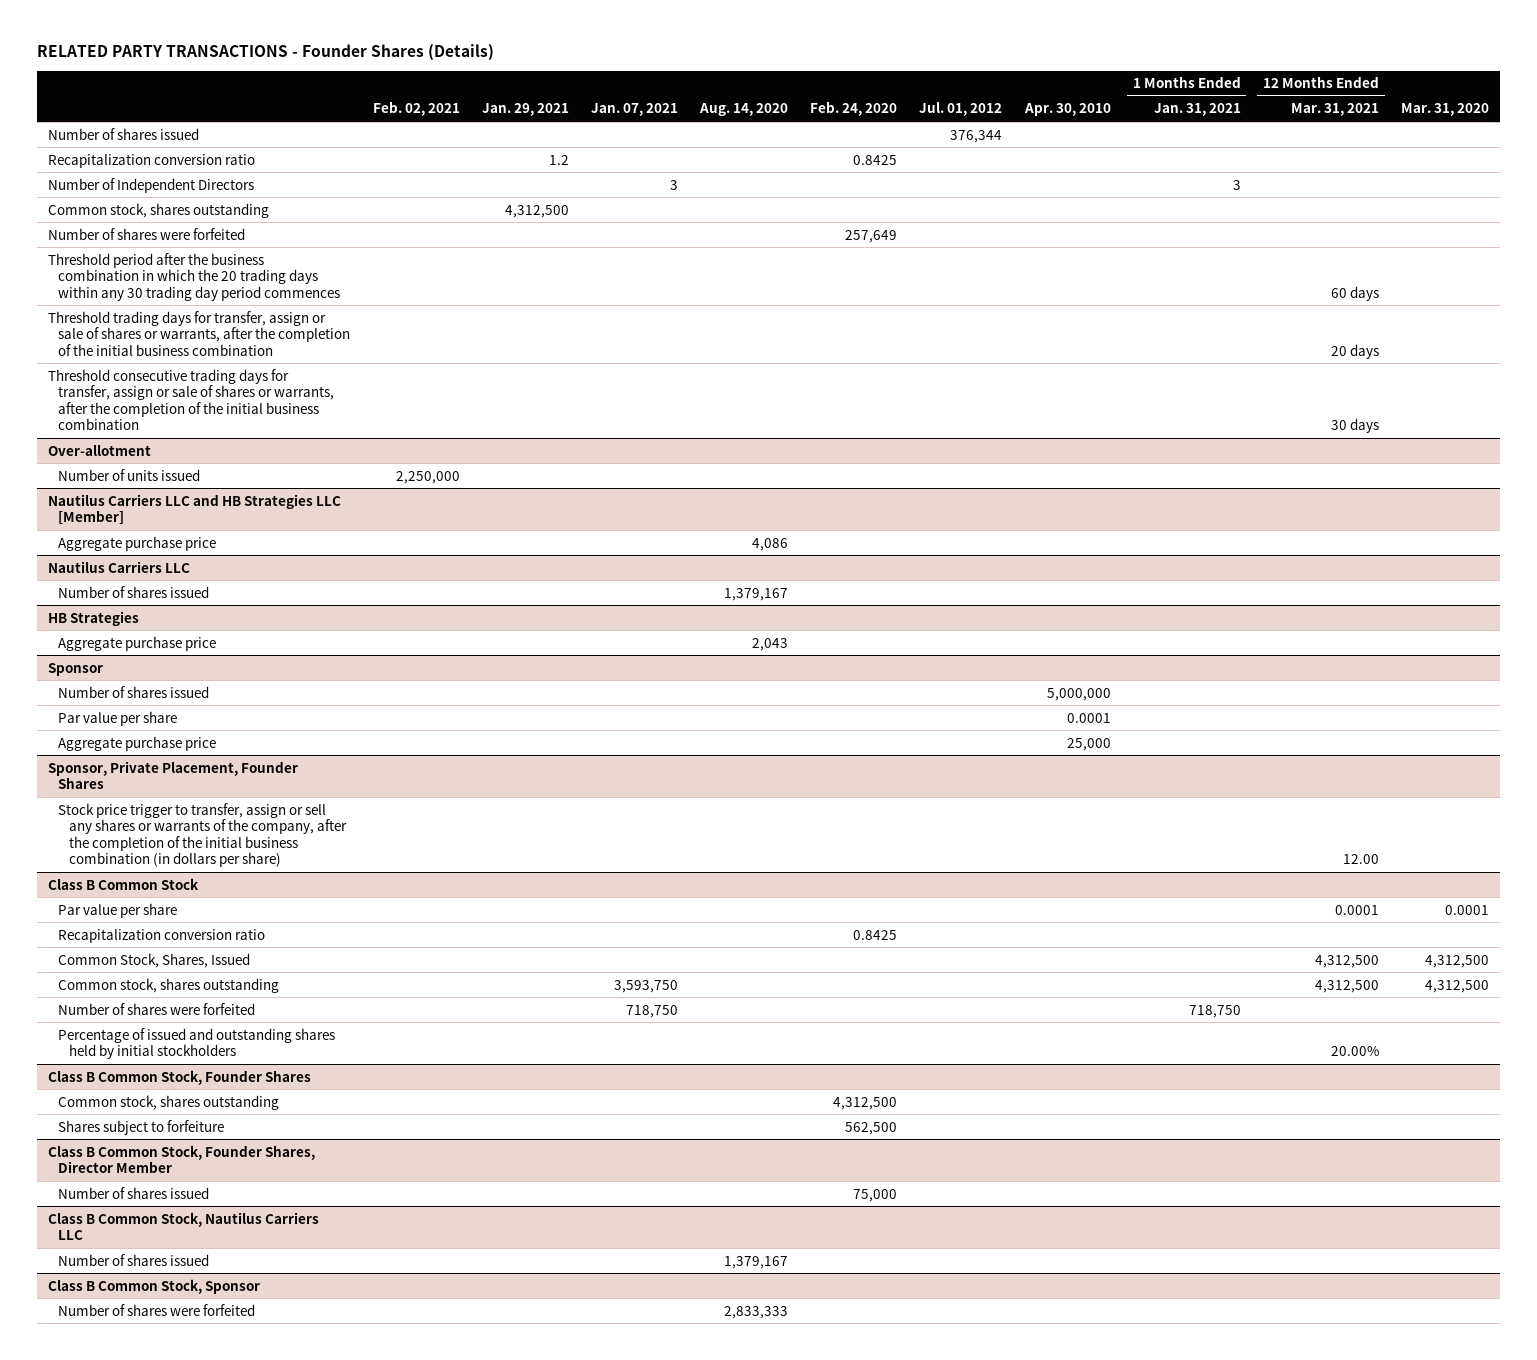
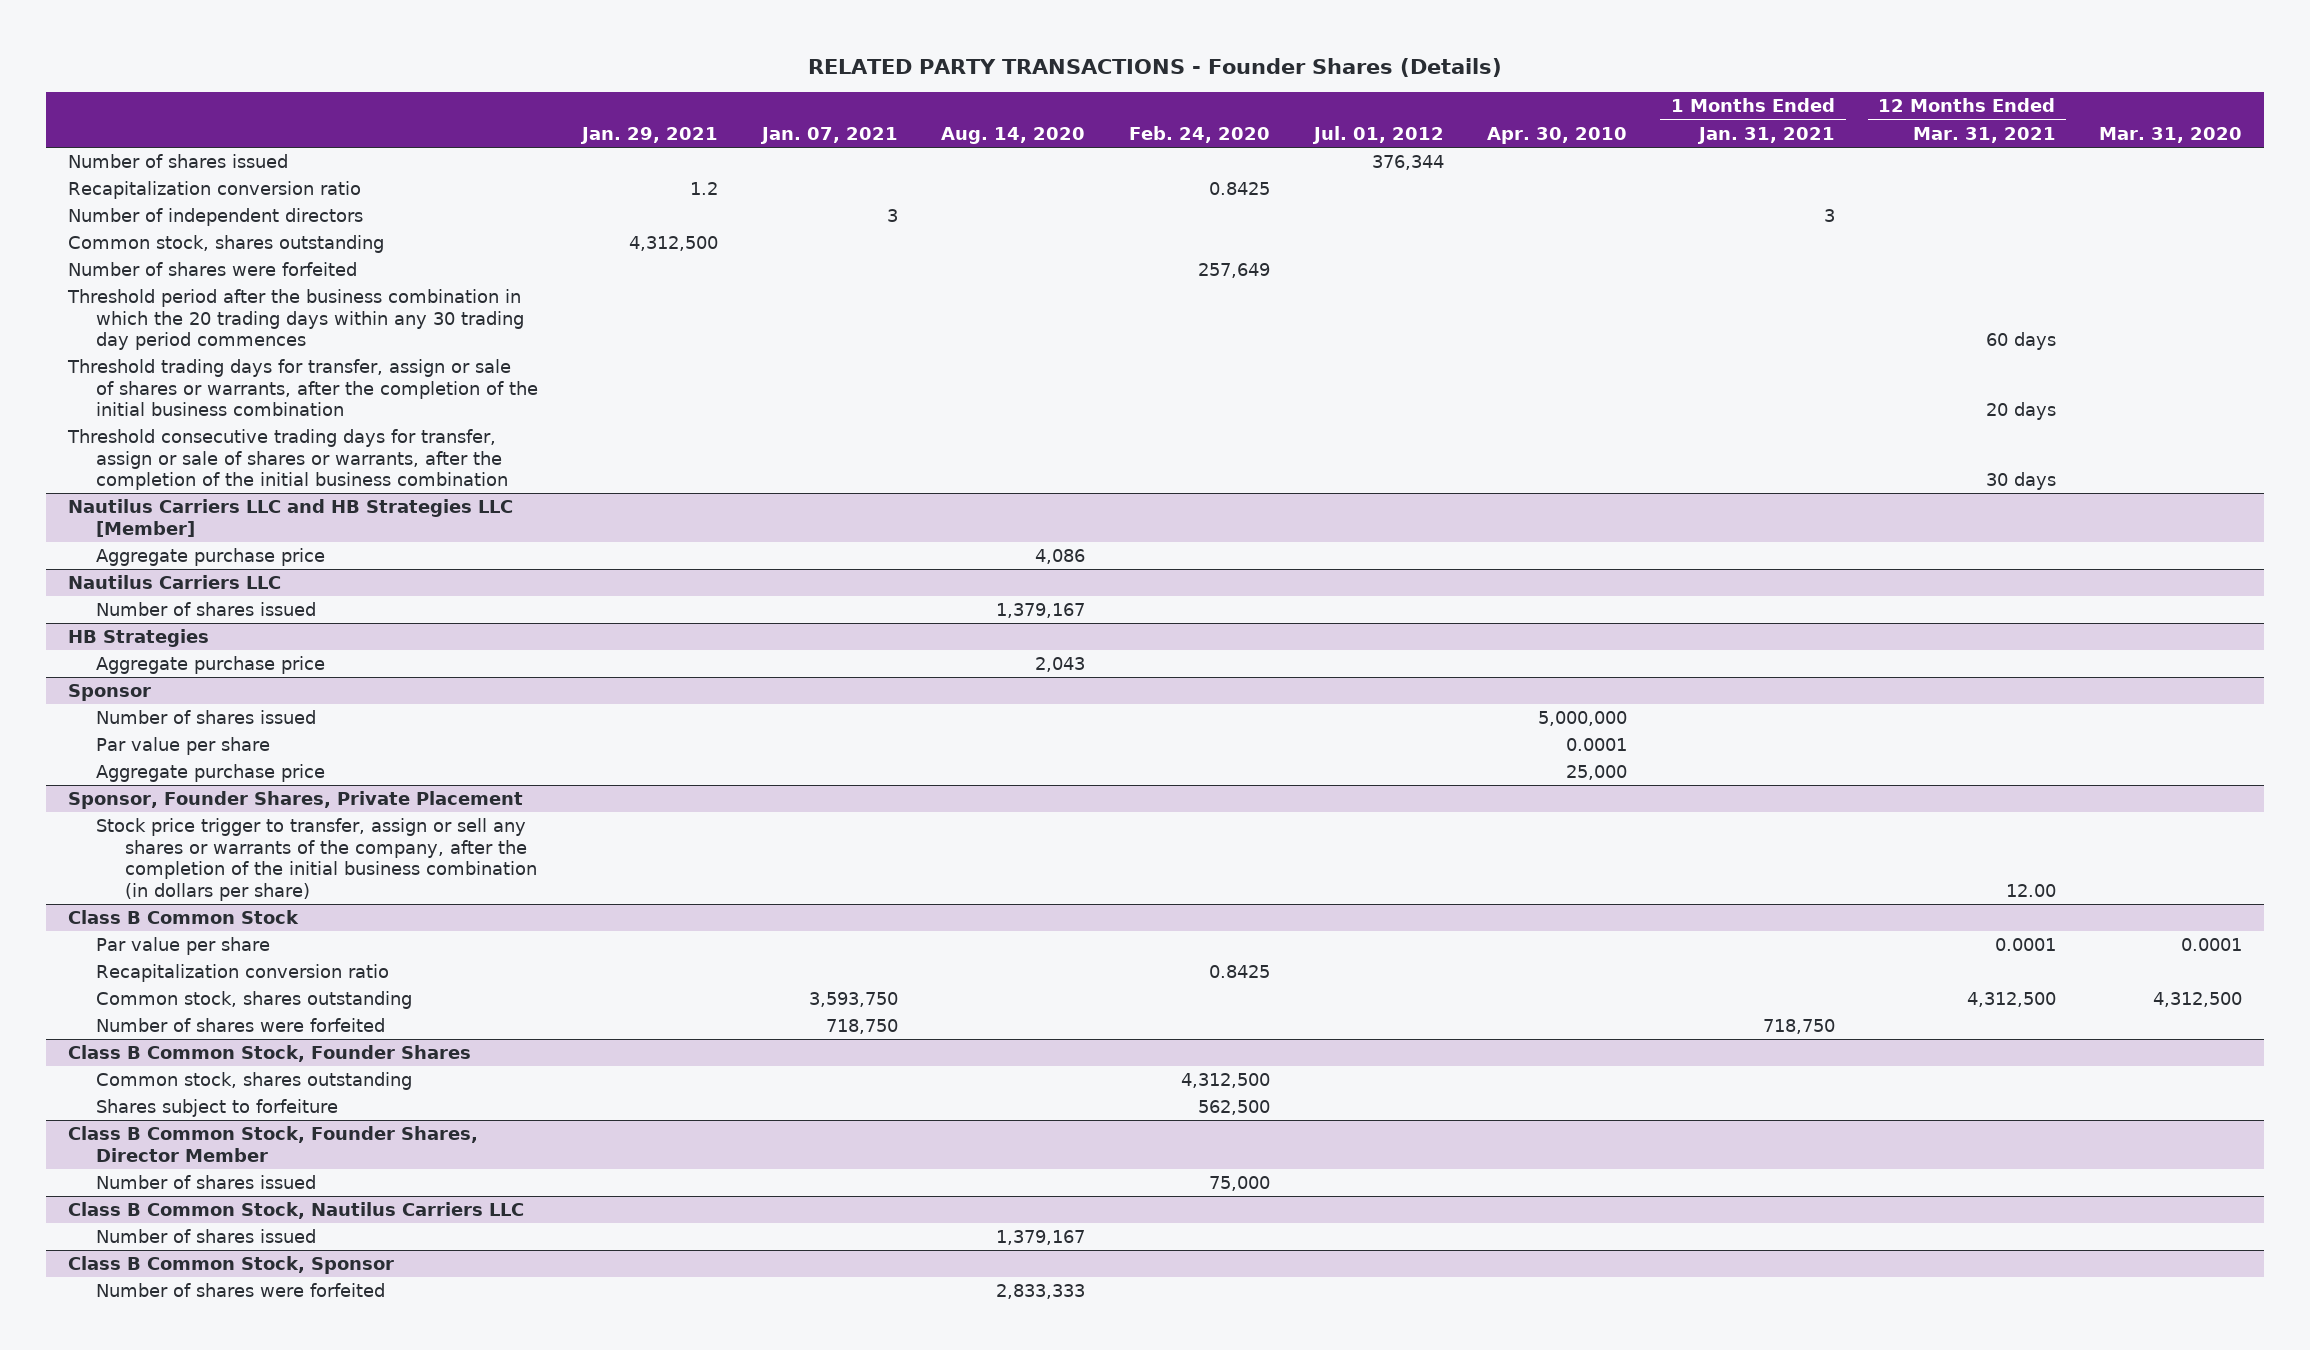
[372,101,460,117] Feb. 02, 2021 -> none
[47,177,254,193] Number of Independent Directors -> [67,208,363,227] Number of independent directors
[47,444,151,456] Over-allotment -> none
[58,468,201,481] Number of units issued -> none
[47,760,298,790] Sponsor, Private Placement, Founder Shares -> [67,791,523,810] Sponsor, Founder Shares, Private Placement
[58,952,251,968] Common Stock, Shares, Issued -> none
[58,1027,336,1060] Percentage of issued and outstanding shares held by initial stockholders -> none

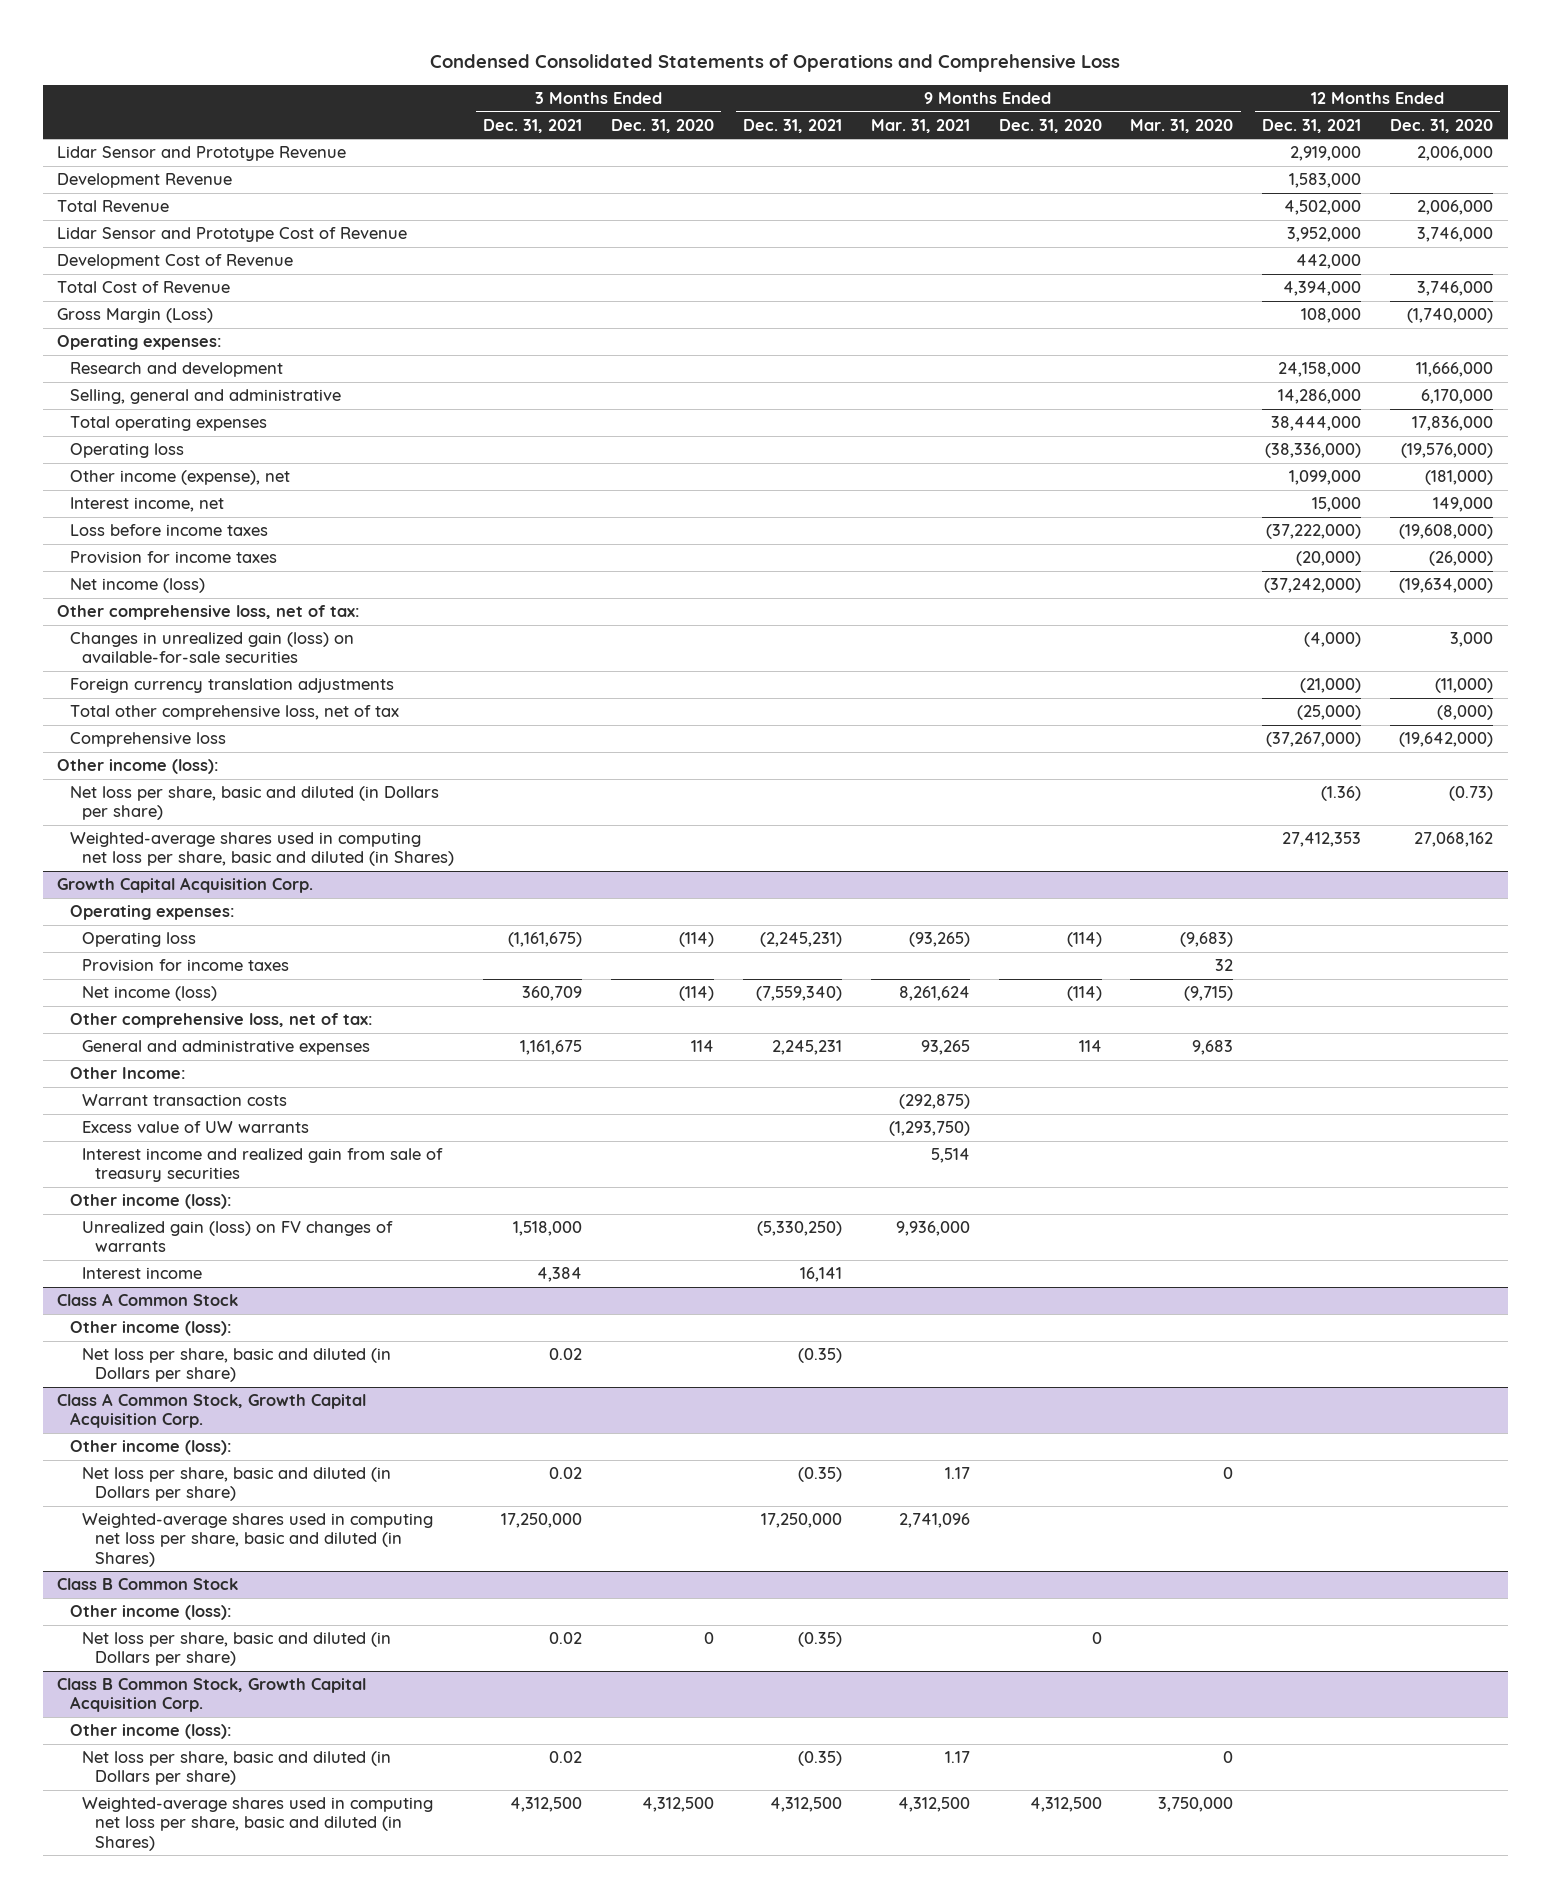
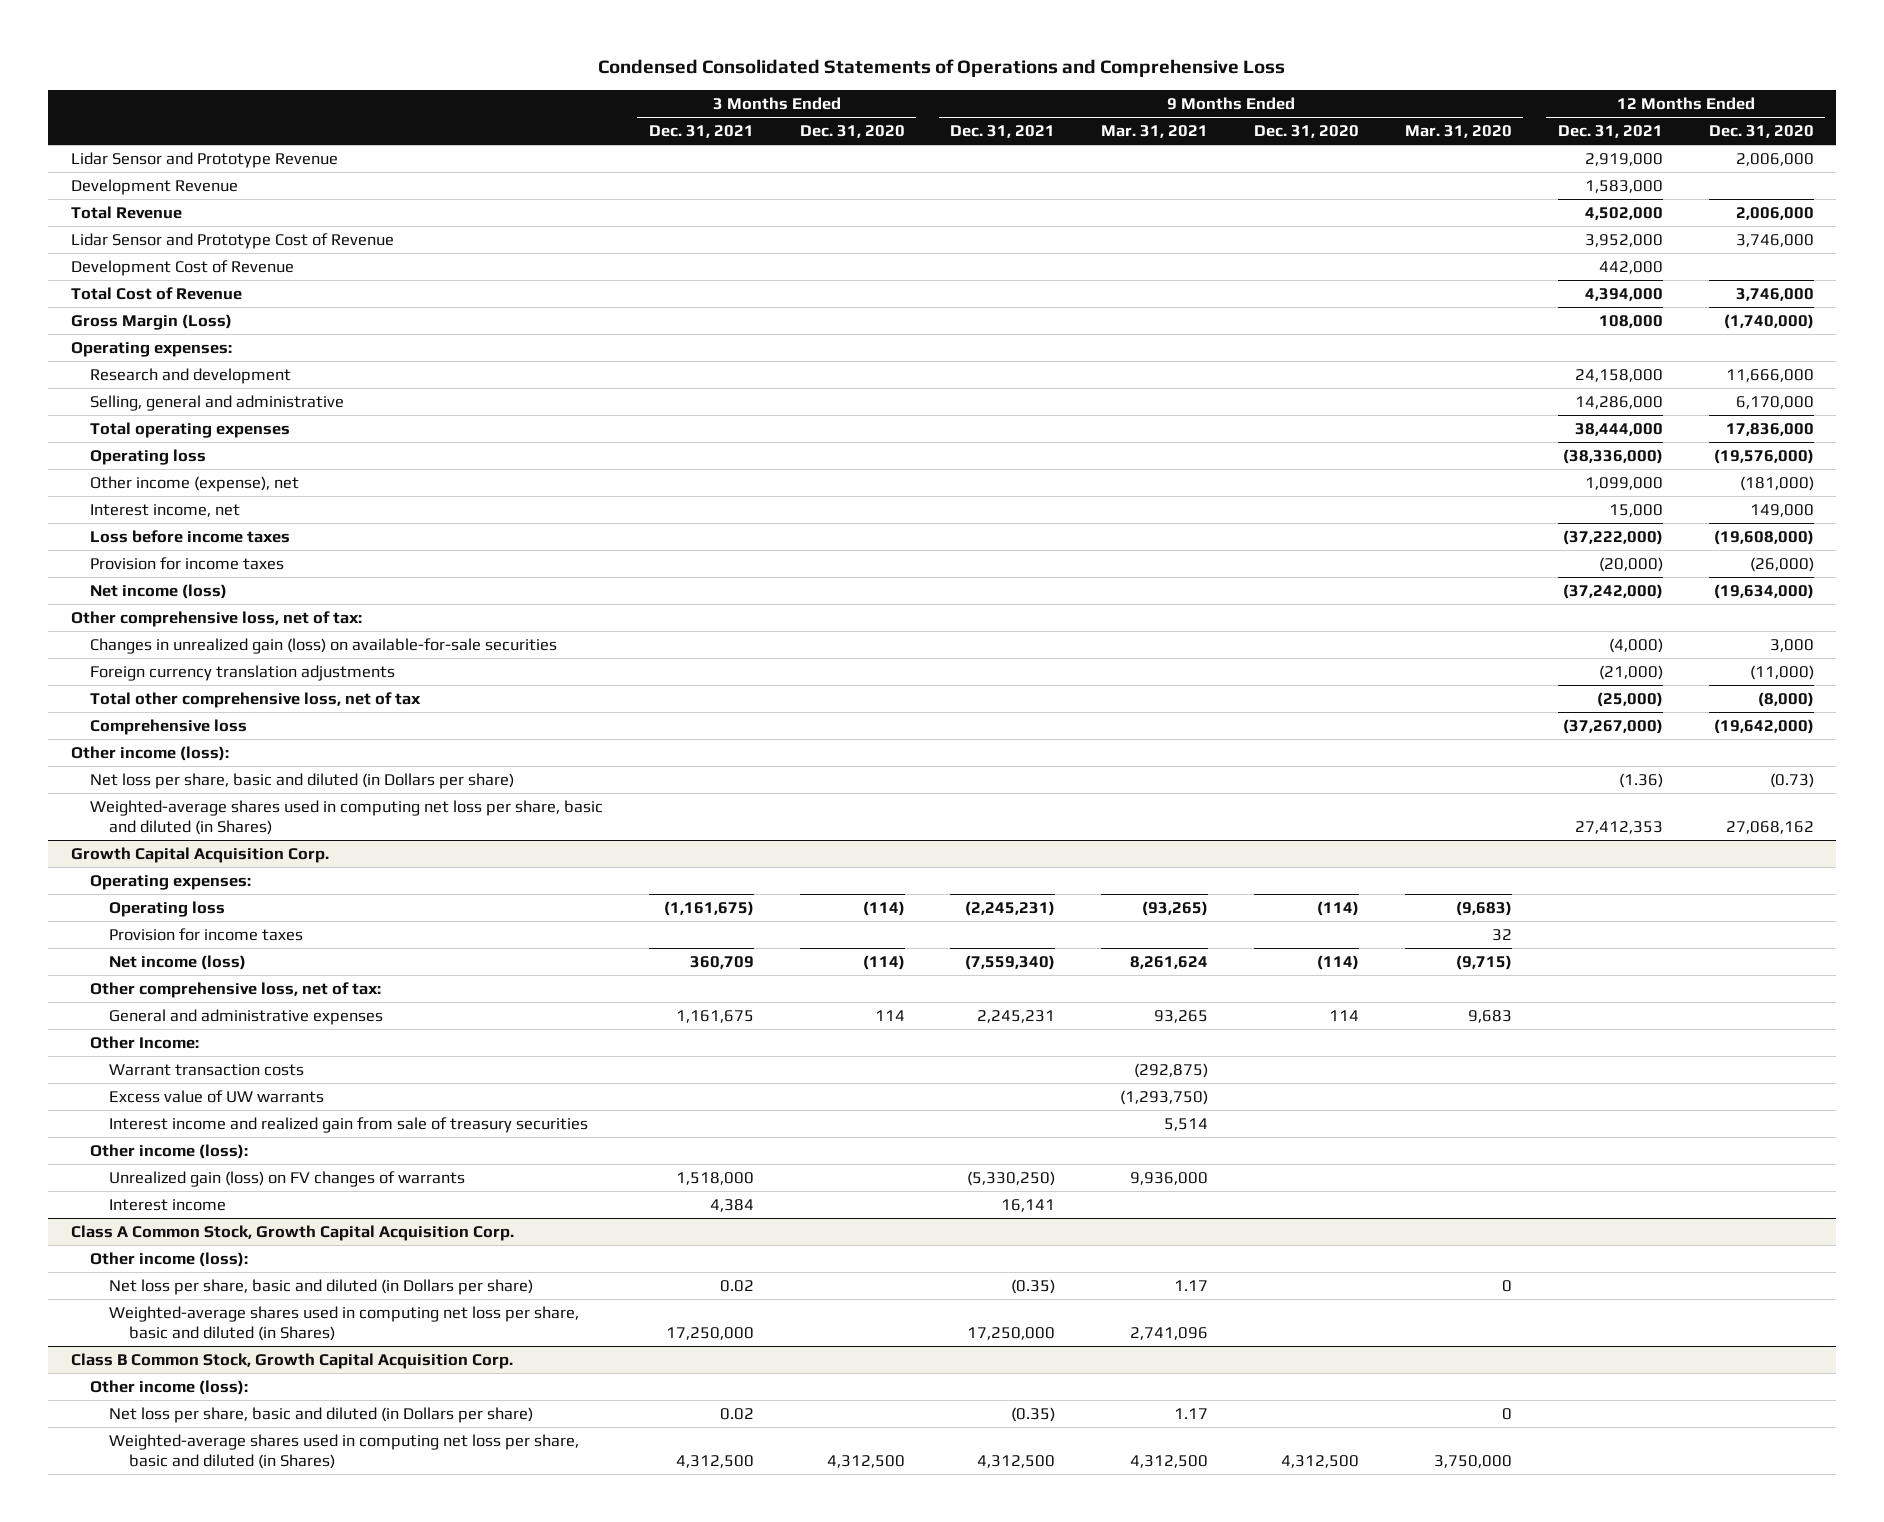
[57,1293,239,1307] Class A Common Stock -> none
[69,1321,232,1337] Other income (loss): -> none
[82,1348,392,1383] Net loss per share, basic and diluted (in Dollars per share) -> none
[57,1578,239,1591] Class B Common Stock -> none
[69,1605,232,1621] Other income (loss): -> none
[82,1632,392,1667] Net loss per share, basic and diluted (in Dollars per share) -> none

